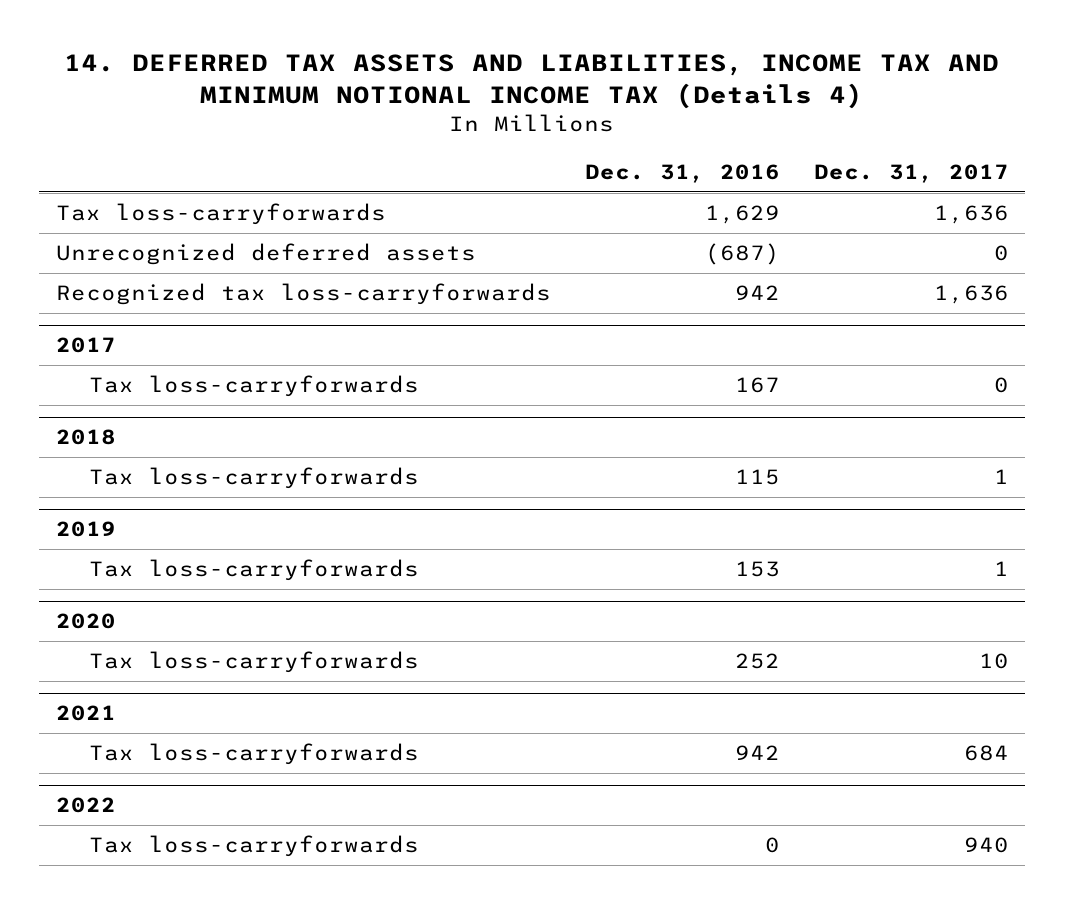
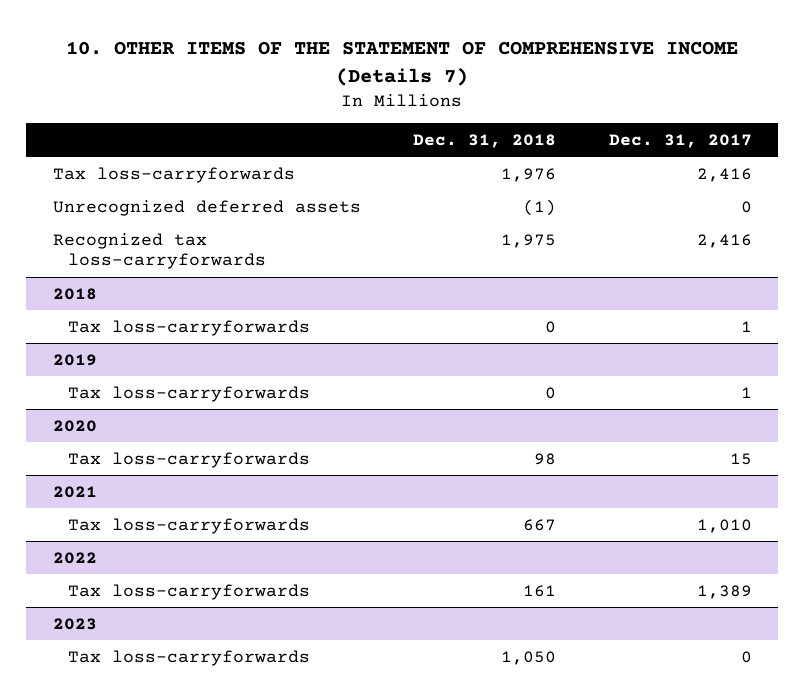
[64,54,1000,110] 14. DEFERRED TAX ASSETS AND LIABILITIES, INCOME TAX AND MINIMUM NOTIONAL INCOME TAX (Details 4) -> [66,41,739,86] 10. OTHER ITEMS OF THE STATEMENT OF COMPREHENSIVE INCOME (Details 7)
[584,164,780,184] Dec. 31, 2016 -> none
none -> [413,134,557,149] Dec. 31, 2018
[933,205,1009,225] 1,636 -> [697,167,753,182] 2,416
[56,337,117,354] 2017 -> none
[88,375,419,398] Tax loss-carryforwards -> none
[933,285,1009,305] 1,636 -> [697,233,753,248] 2,416
[978,653,1009,670] 10 -> [730,452,753,465] 15
[963,745,1009,762] 684 -> [697,518,753,533] 1,010
[963,837,1009,854] 940 -> [697,584,753,599] 1,389
none -> [52,617,97,630] 2023
none -> [67,649,310,666] Tax loss-carryforwards

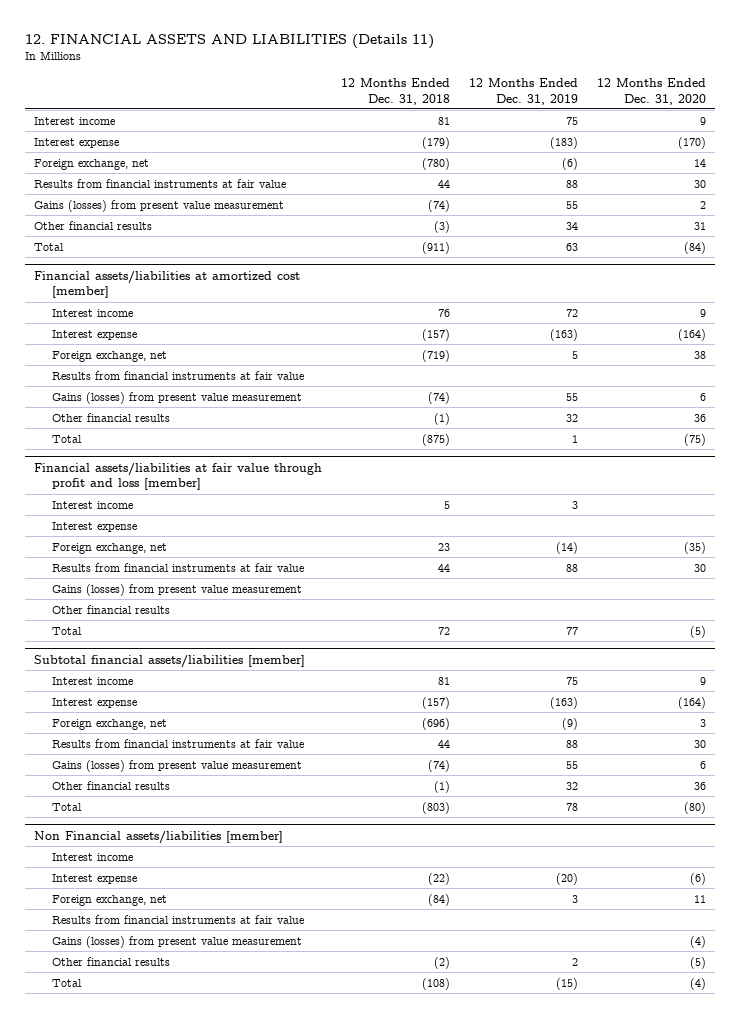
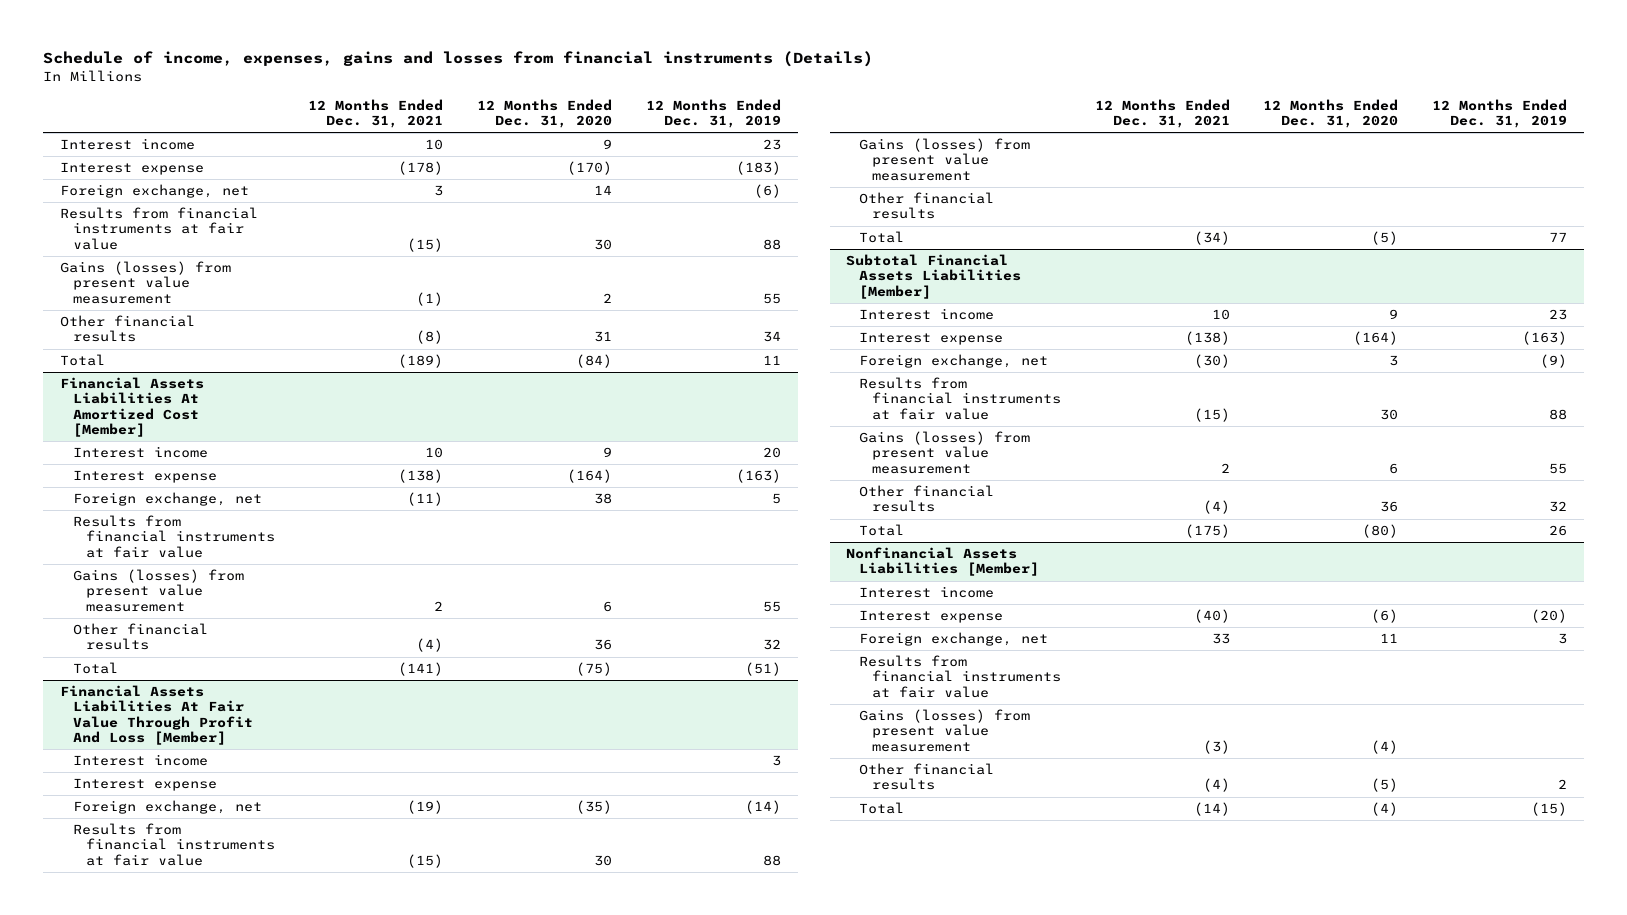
[24,33,434,49] 12. FINANCIAL ASSETS AND LIABILITIES (Details 11) -> [43,51,874,68] Schedule of income, expenses, gains and losses from financial instruments (Details)
[341,77,451,105] 12 Months Ended Dec. 31, 2018 -> none
none -> [308,98,444,128] 12 Months Ended Dec. 31, 2021
[565,116,578,125] 75 -> [762,139,781,151] 23
[565,242,578,251] 63 -> [762,355,781,366] 11
[34,270,301,299] Financial assets/liabilities at amortized cost [member] -> [60,377,205,438] Financial Assets Liabilities At Amortized Cost [Member]
[565,308,578,317] 72 -> [762,447,781,459] 20
[571,434,578,443] 1 -> [744,662,781,677] (51)
[34,462,323,491] Financial assets/liabilities at fair value through profit and loss [member] -> [60,685,254,746] Financial Assets Liabilities At Fair Value Through Profit And Loss [Member]
[34,654,306,668] Subtotal financial assets/liabilities [member] -> [846,254,1022,299] Subtotal Financial Assets Liabilities [Member]
[565,676,578,685] 75 -> [1548,309,1567,321] 23
[565,802,578,811] 78 -> [1548,525,1567,537] 26
[34,830,284,844] Non Financial assets/liabilities [member] -> [846,547,1040,577] Nonfinancial Assets Liabilities [Member]

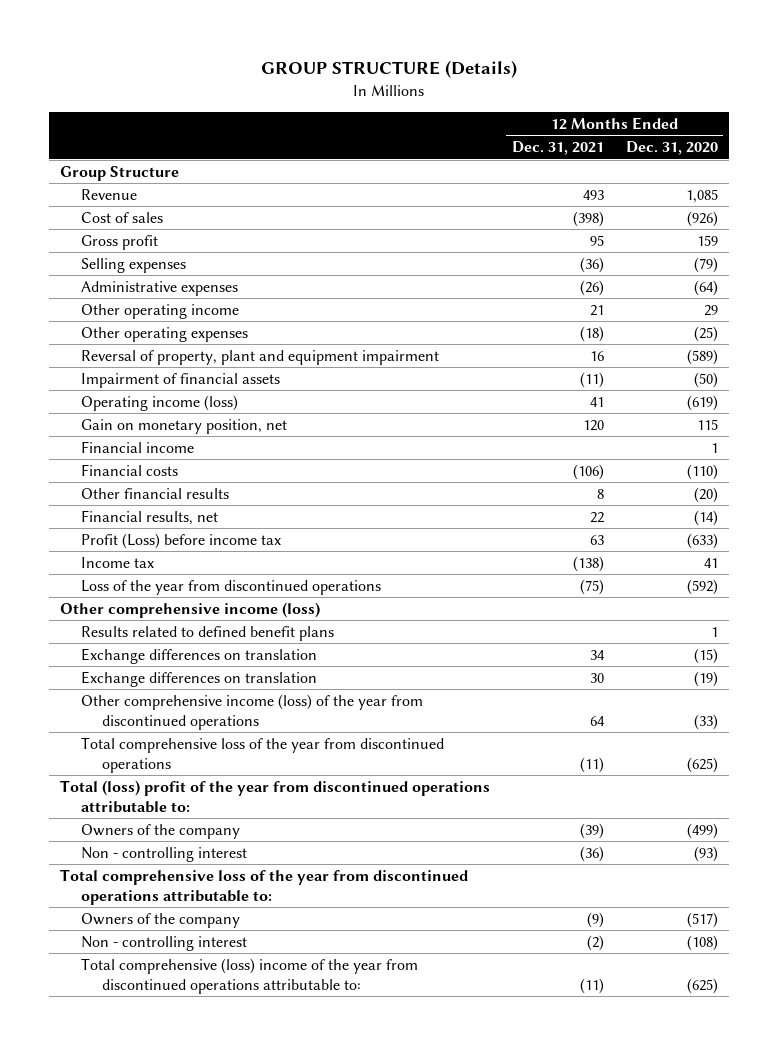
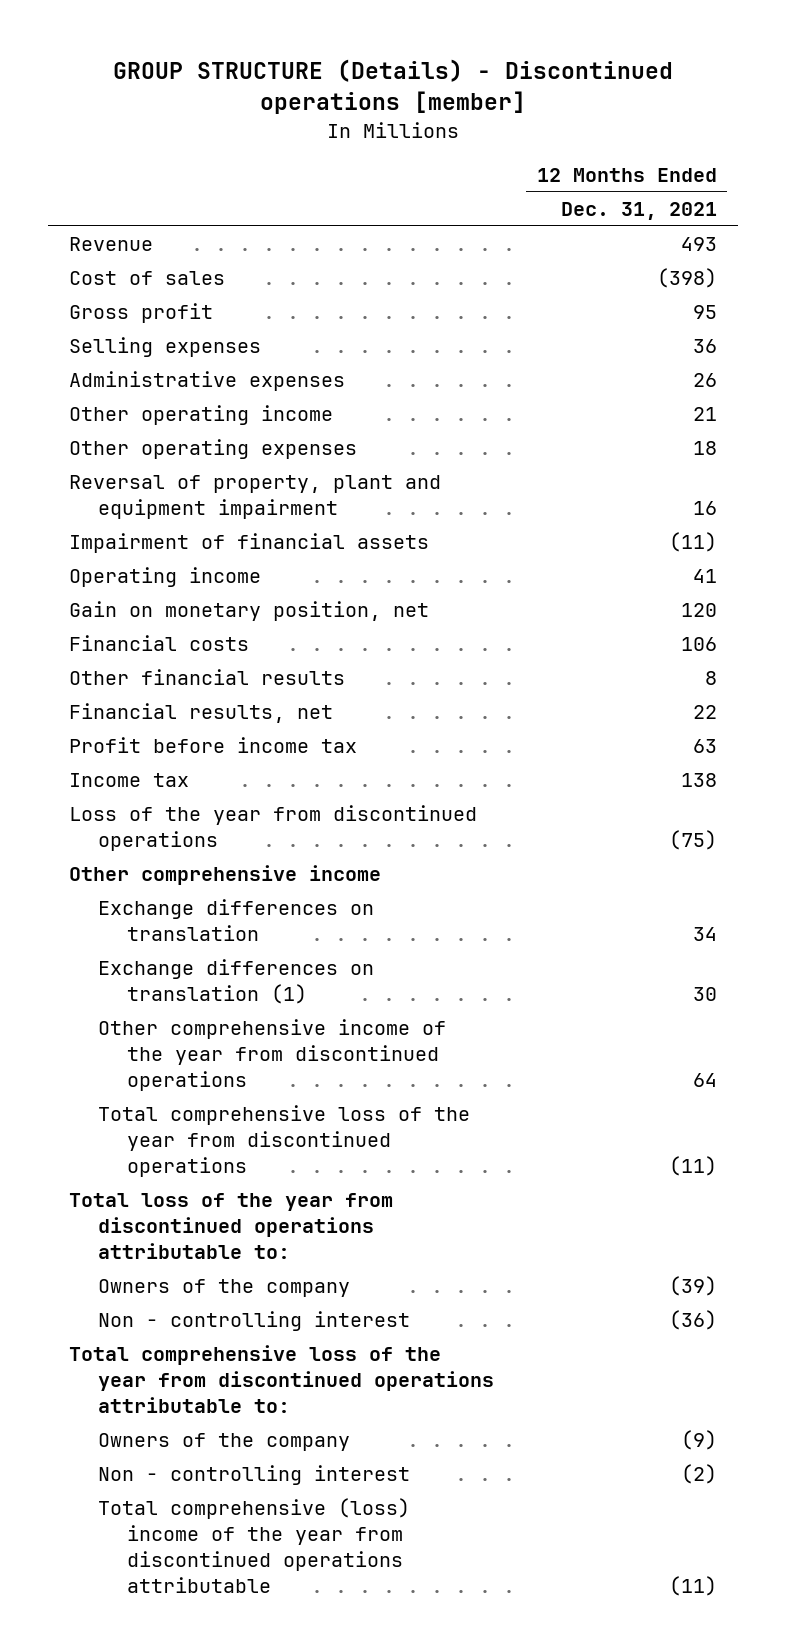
[260,59,517,78] GROUP STRUCTURE (Details) -> [112,58,673,115] GROUP STRUCTURE (Details) - Discontinued operations [member]
[625,141,718,156] Dec. 31, 2020 -> none
[59,165,179,181] Group Structure -> none
[579,256,604,273] (36) -> [692,339,717,354] 36
[579,279,604,296] (26) -> [692,373,717,388] 26
[579,325,604,342] (18) -> [692,441,717,456] 18
[80,394,238,411] Operating income (loss) -> [68,567,261,588] Operating income
[80,440,194,453] Financial income -> none
[572,463,604,480] (106) -> [680,637,717,652] 106
[80,532,281,549] Profit (Loss) before income tax -> [68,737,357,754] Profit before income tax
[572,555,604,572] (138) -> [680,773,717,788] 138
[80,625,334,641] Results related to defined benefit plans -> none
[59,601,320,618] Other comprehensive income (loss) -> [68,865,381,886] Other comprehensive income
[80,670,317,687] Exchange differences on translation -> [97,959,374,1005] Exchange differences on translation (1)
[80,693,423,730] Other comprehensive income (loss) of the year from discontinued operations -> [97,1019,446,1091] Other comprehensive income of the year from discontinued operations
[59,779,490,813] Total (loss) profit of the year from discontinued operations attributable to: -> [68,1193,393,1259] Total loss of the year from discontinued operations attributable to:
[80,957,418,994] Total comprehensive (loss) income of the year from discontinued operations attributable to: -> [97,1498,410,1593] Total comprehensive (loss) income of the year from discontinued operations attributable

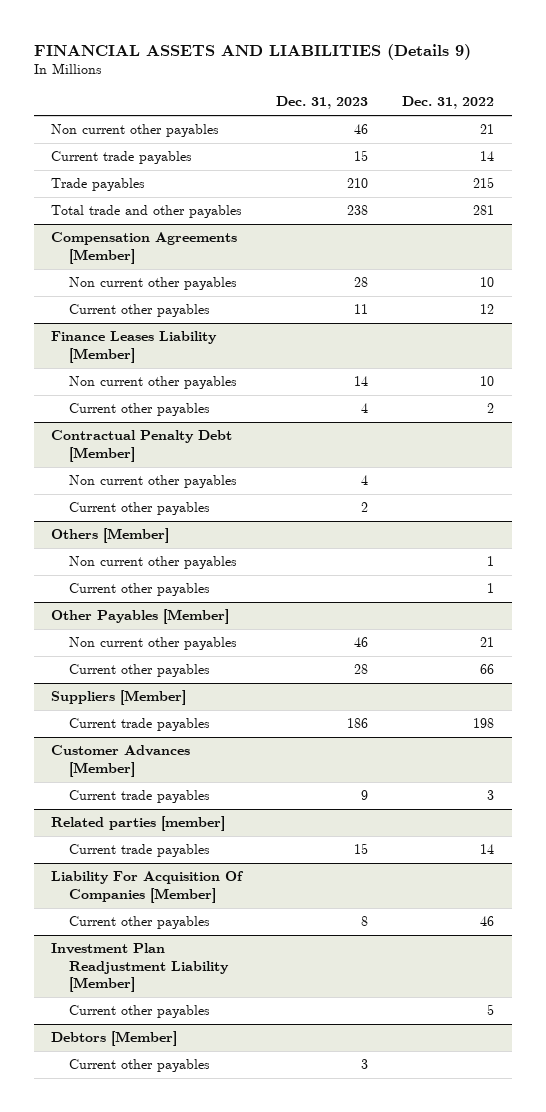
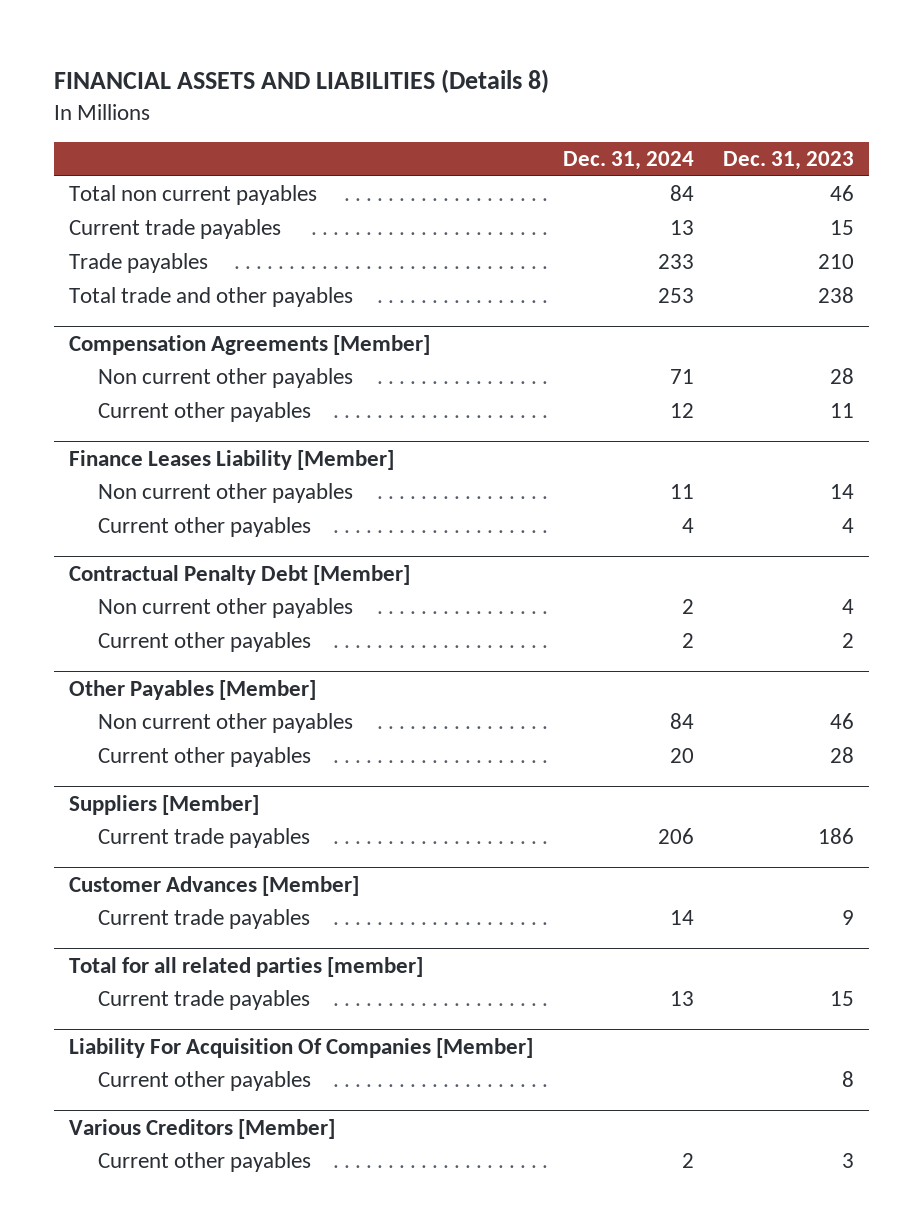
[34,43,472,60] FINANCIAL ASSETS AND LIABILITIES (Details 9) -> [54,69,550,94] FINANCIAL ASSETS AND LIABILITIES (Details 8)
[402,96,495,110] Dec. 31, 2022 -> none
none -> [562,151,694,171] Dec. 31, 2024
[51,124,220,138] Non current other payables -> [68,185,317,206] Total non current payables
[51,528,170,544] Others [Member] -> none
[68,556,237,570] Non current other payables -> none
[68,583,210,597] Current other payables -> none
[51,816,226,832] Related parties [member] -> [68,956,423,977] Total for all related parties [member]
[51,943,229,993] Investment Plan Readjustment Liability [Member] -> none
[68,1005,210,1019] Current other payables -> none
[51,1031,178,1047] Debtors [Member] -> none
none -> [68,1118,335,1139] Various Creditors [Member]

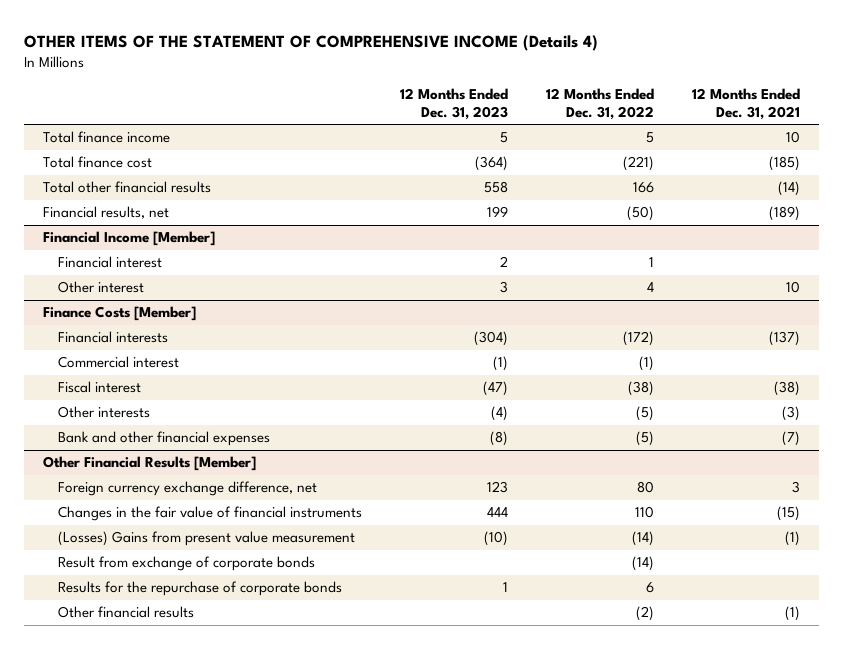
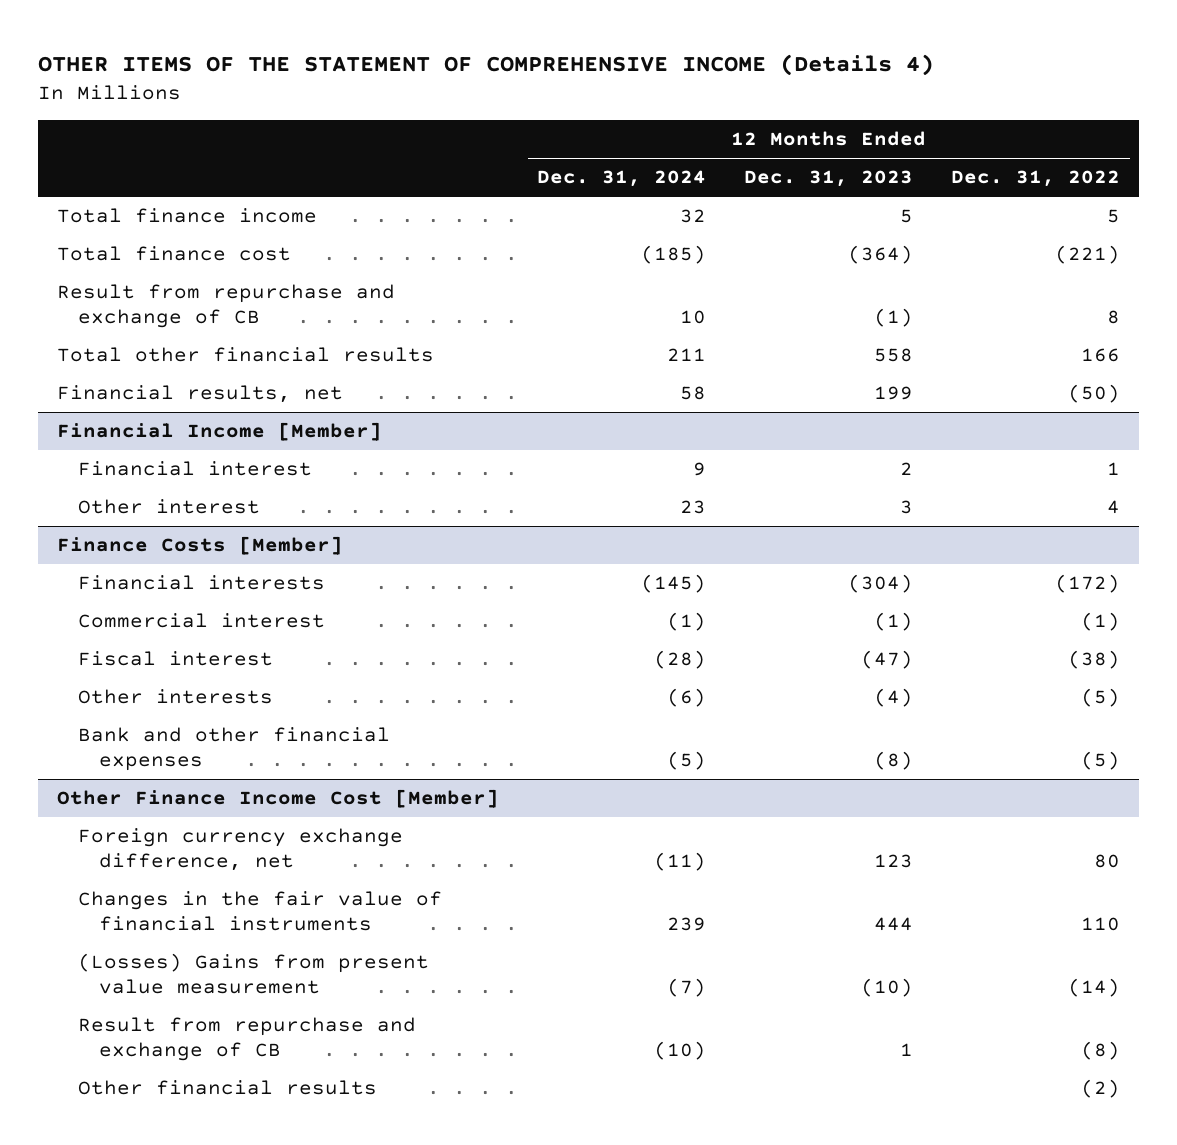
[692,88,801,120] 12 Months Ended Dec. 31, 2021 -> none
none -> [537,170,707,188] Dec. 31, 2024
none -> [56,284,395,329] Result from repurchase and exchange of CB
[43,456,257,472] Other Financial Results [Member] -> [56,789,499,809] Other Finance Income Cost [Member]
[58,556,316,572] Result from exchange of corporate bonds -> none
[58,581,343,597] Results for the repurchase of corporate bonds -> none
none -> [77,1017,416,1062] Result from repurchase and exchange of CB

